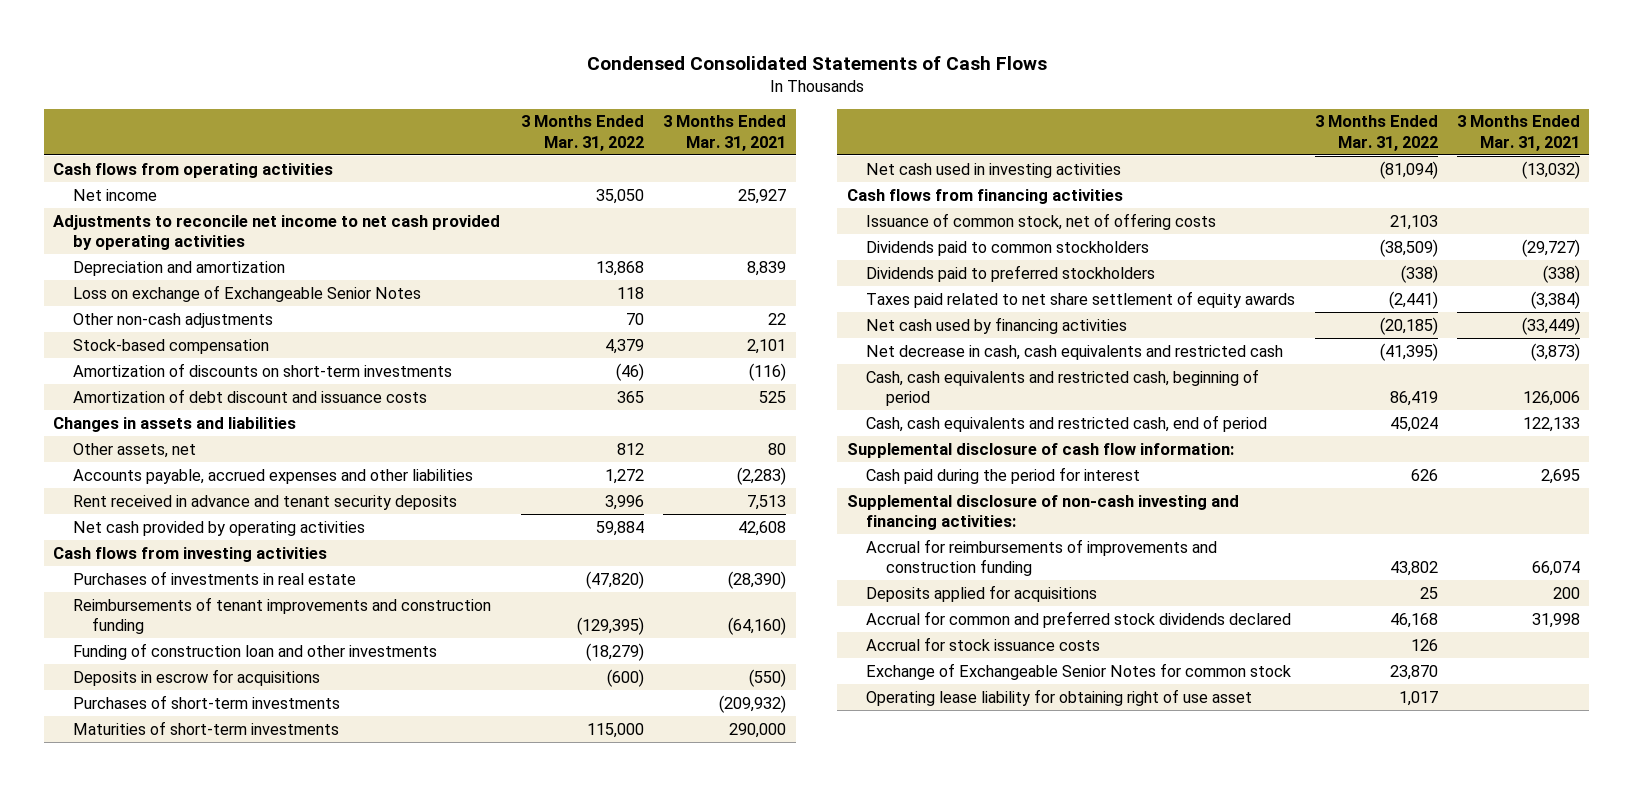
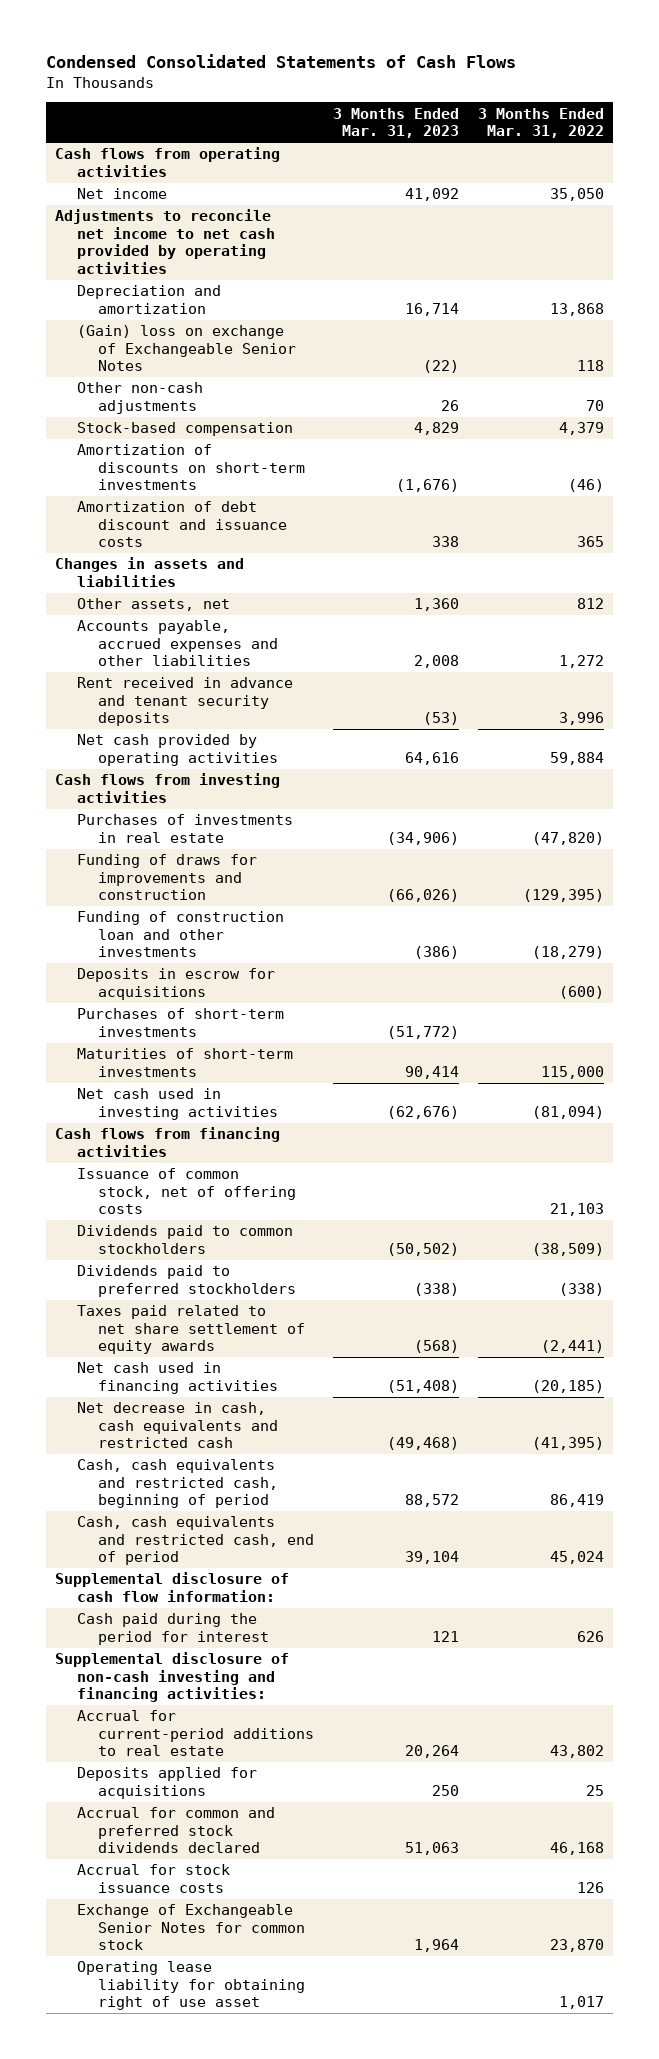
[663,115,787,151] 3 Months Ended Mar. 31, 2021 -> none
none -> [332,107,459,139] 3 Months Ended Mar. 31, 2023
[72,284,421,302] Loss on exchange of Exchangeable Senior Notes -> [76,325,297,372] (Gain) loss on exchange of Exchangeable Senior Notes
[72,596,491,635] Reimbursements of tenant improvements and construction funding -> [76,854,257,901] Funding of draws for improvements and construction
[866,316,1128,334] Net cash used by financing activities -> [76,1362,279,1394] Net cash used in financing activities
[866,538,1218,577] Accrual for reimbursements of improvements and construction funding -> [76,1710,315,1757] Accrual for current-period additions to real estate

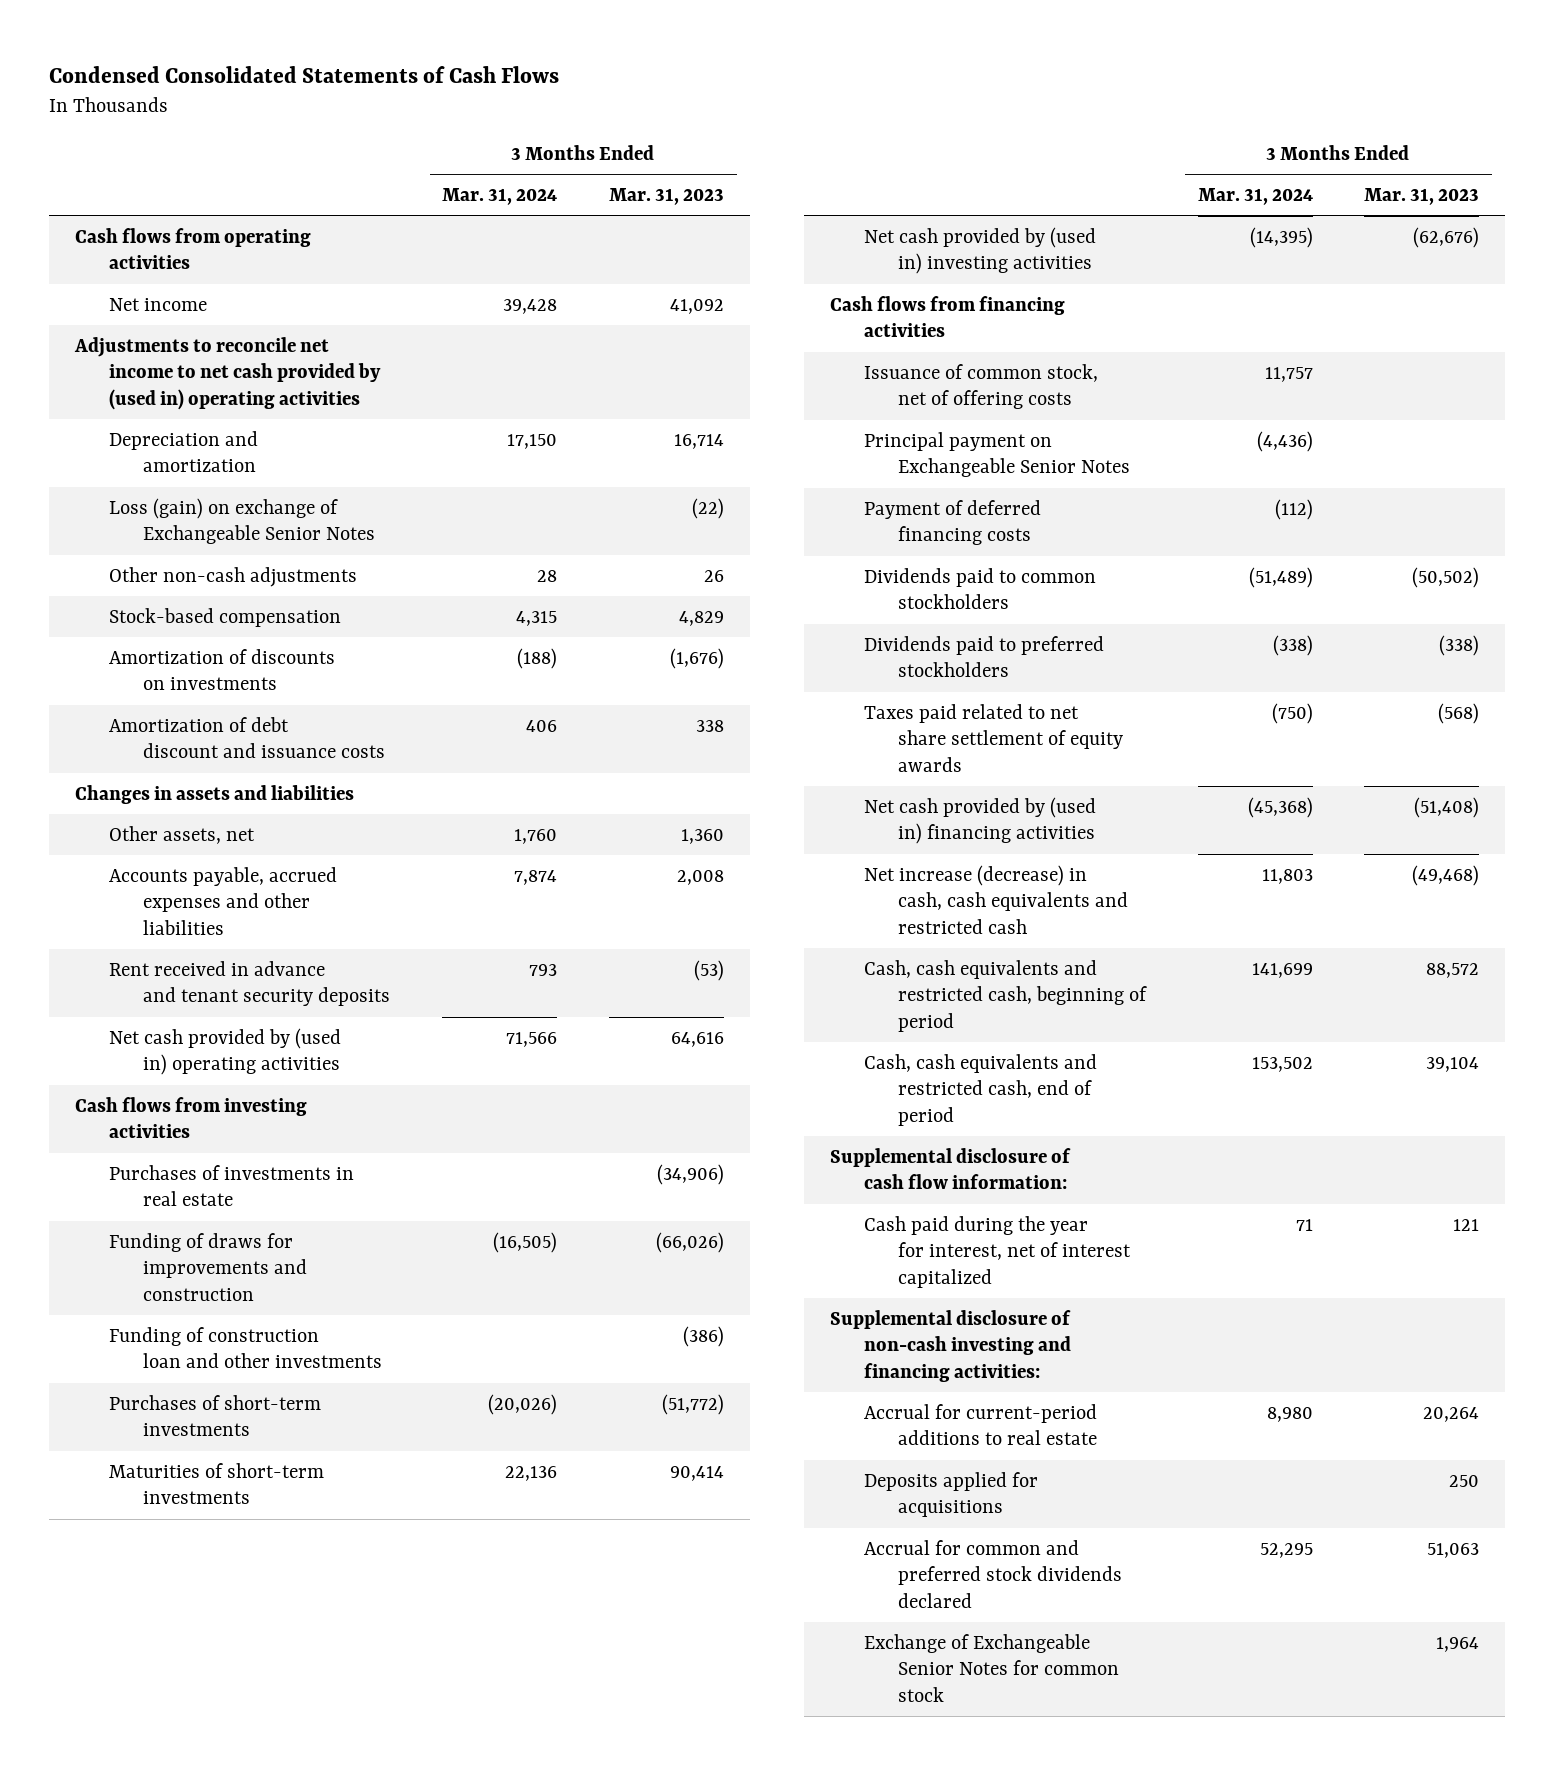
[477,107,604,139] 3 Months Ended Mar. 31, 2022 -> none
none -> [442,188,558,206] Mar. 31, 2024
[55,209,275,274] Adjustments to reconcile net income to net cash provided by operating activities -> [73,336,381,411] Adjustments to reconcile net income to net cash provided by (used in) operating activities
[76,325,297,372] (Gain) loss on exchange of Exchangeable Senior Notes -> [108,497,376,545] Loss (gain) on exchange of Exchangeable Senior Notes
[76,444,306,491] Amortization of discounts on short-term investments -> [108,648,335,691] Amortization of discounts on investments
[76,734,279,766] Net cash provided by operating activities -> [108,1027,341,1076] Net cash provided by (used in) operating activities
[76,968,275,1000] Deposits in escrow for acquisitions -> none
[76,1088,279,1120] Net cash used in investing activities -> [863,226,1096,275] Net cash provided by (used in) investing activities
none -> [863,431,1131,478] Principal payment on Exchangeable Senior Notes
none -> [863,499,1041,546] Payment of deferred financing costs
[76,1362,279,1394] Net cash used in financing activities -> [863,796,1096,845] Net cash provided by (used in) financing activities
[76,1402,279,1449] Net decrease in cash, cash equivalents and restricted cash -> [863,864,1129,935] Net increase (decrease) in cash, cash equivalents and restricted cash
[76,1613,270,1645] Cash paid during the period for interest -> [863,1215,1132,1289] Cash paid during the year for interest, net of interest capitalized
[76,1864,230,1893] Accrual for stock issuance costs -> none
[76,1961,306,2011] Operating lease liability for obtaining right of use asset -> none

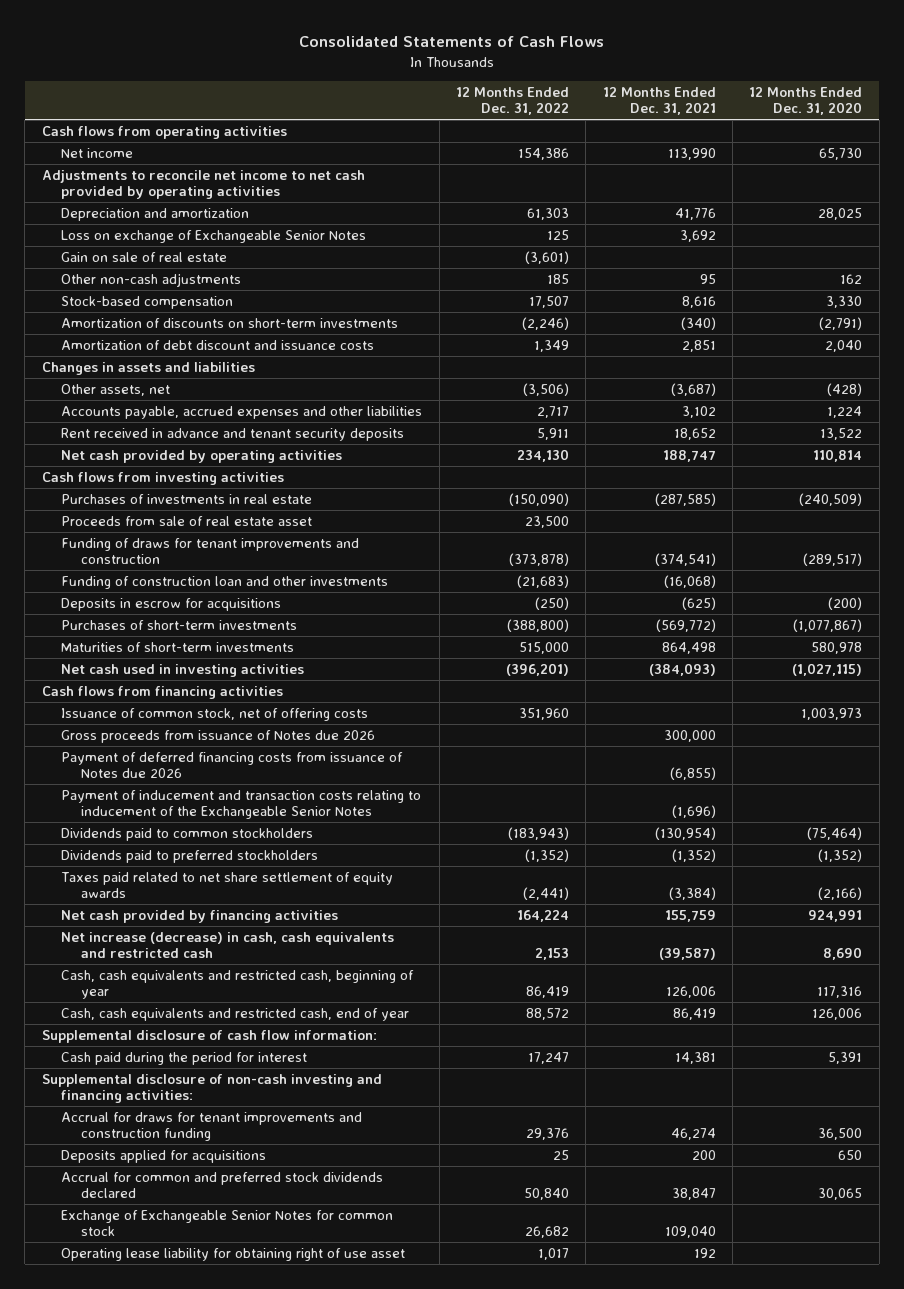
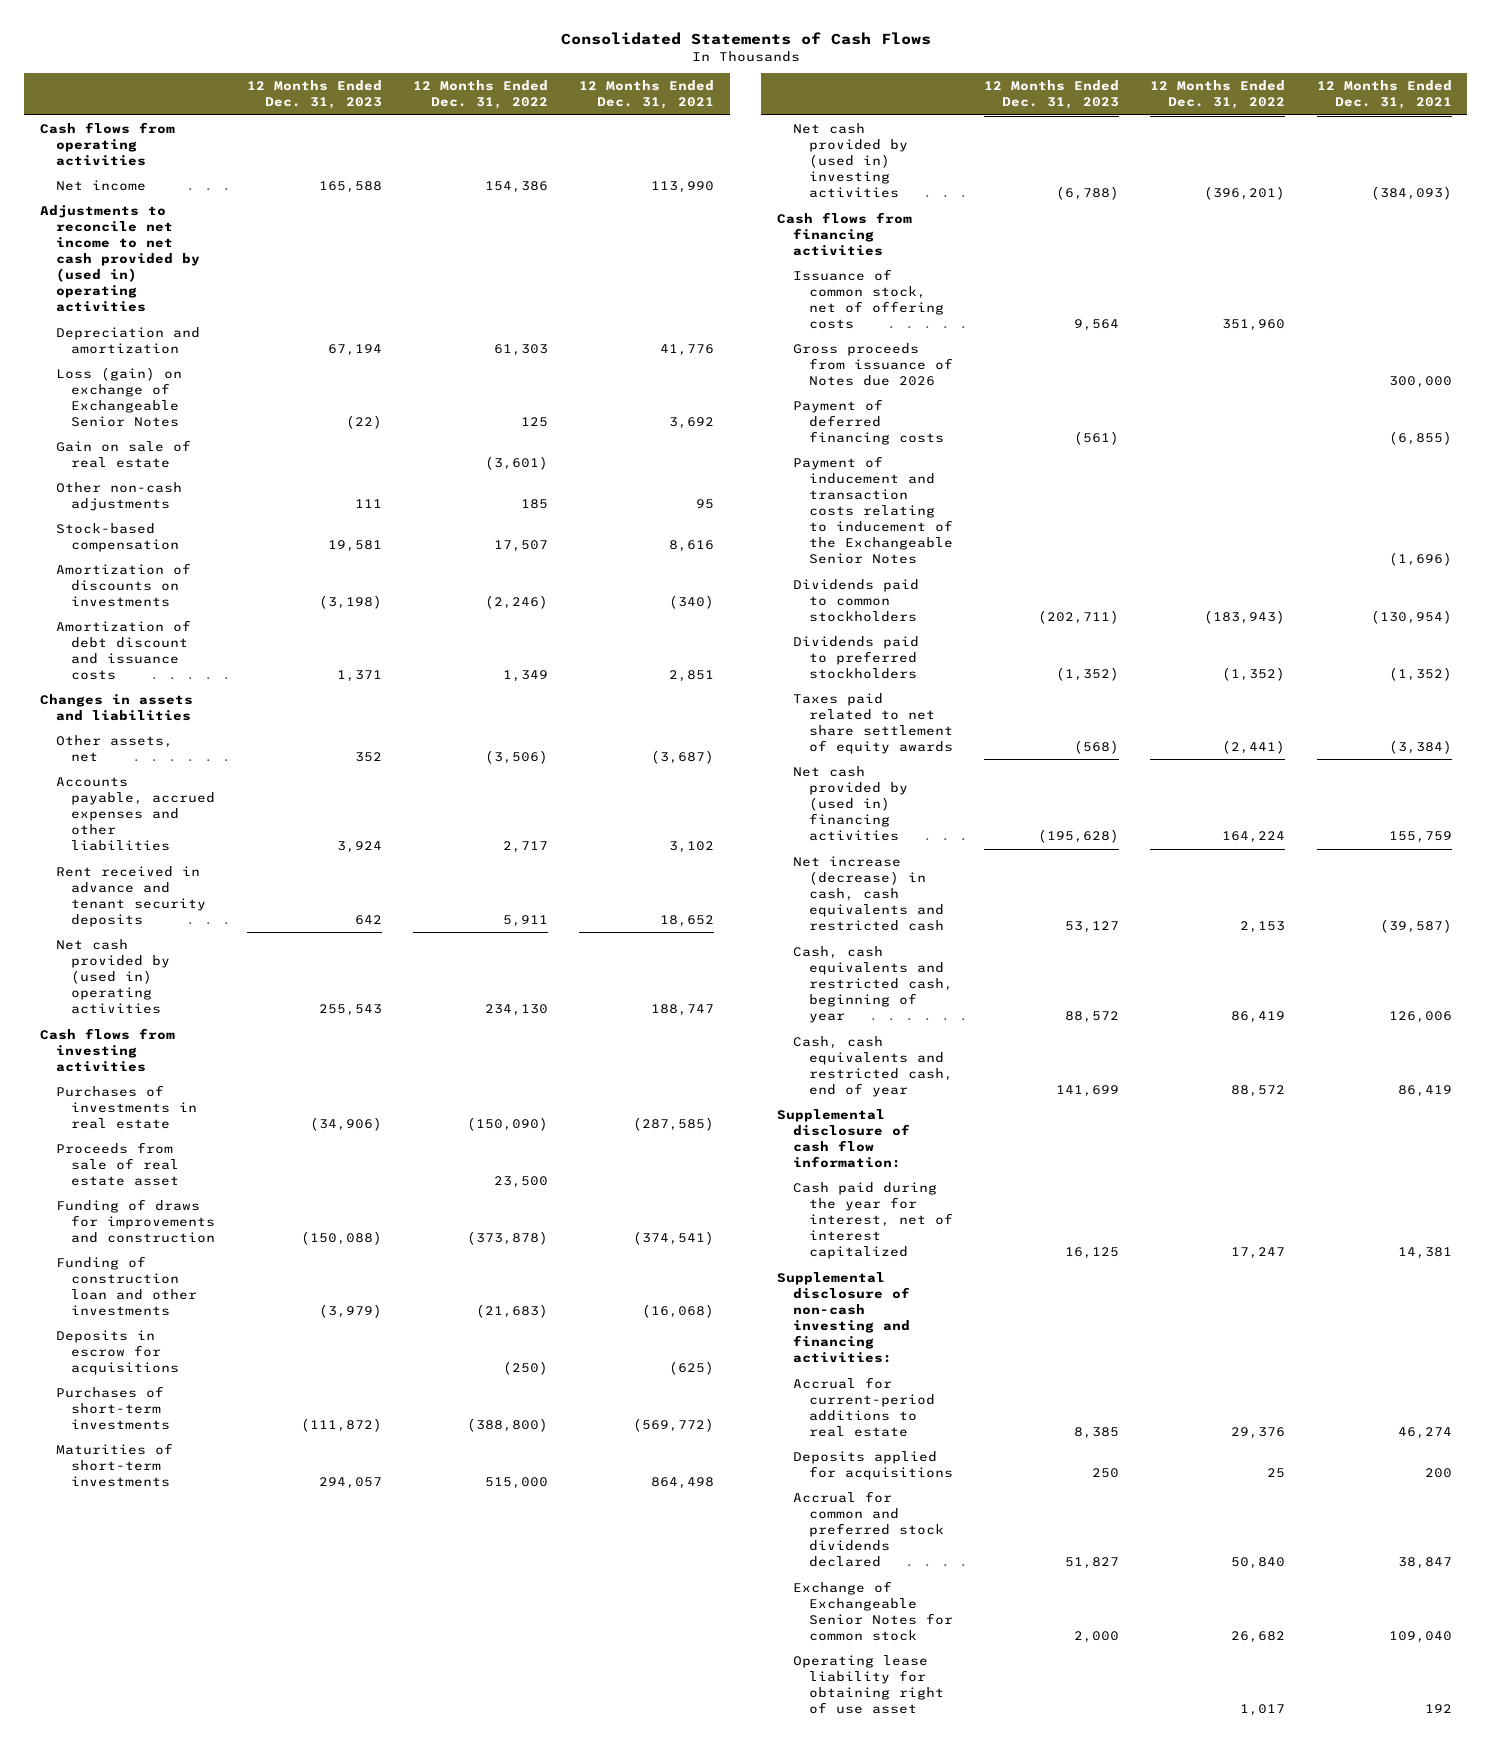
[749,86,863,116] 12 Months Ended Dec. 31, 2020 -> none
none -> [246,80,382,110] 12 Months Ended Dec. 31, 2023
[41,169,365,200] Adjustments to reconcile net income to net cash provided by operating activities -> [40,205,200,313] Adjustments to reconcile net income to net cash provided by (used in) operating activities
[61,229,367,243] Loss on exchange of Exchangeable Senior Notes -> [55,367,182,428] Loss (gain) on exchange of Exchangeable Senior Notes
[61,317,399,328] Amortization of discounts on short-term investments -> [55,563,191,608] Amortization of discounts on investments
[61,449,343,463] Net cash provided by operating activities -> [55,939,171,1015] Net cash provided by (used in) operating activities
[61,537,360,565] Funding of draws for tenant improvements and construction -> [55,1199,216,1244] Funding of draws for improvements and construction
[61,663,305,677] Net cash used in investing activities -> [792,123,908,199] Net cash provided by (used in) investing activities
[61,751,404,779] Payment of deferred financing costs from issuance of Notes due 2026 -> [792,399,944,446] Payment of deferred financing costs
[61,909,339,923] Net cash provided by financing activities -> [792,766,908,842] Net cash provided by (used in) financing activities
[61,1051,308,1065] Cash paid during the period for interest -> [792,1182,953,1260] Cash paid during the year for interest, net of interest capitalized
[61,1111,363,1142] Accrual for draws for tenant improvements and construction funding -> [792,1377,935,1438] Accrual for current-period additions to real estate

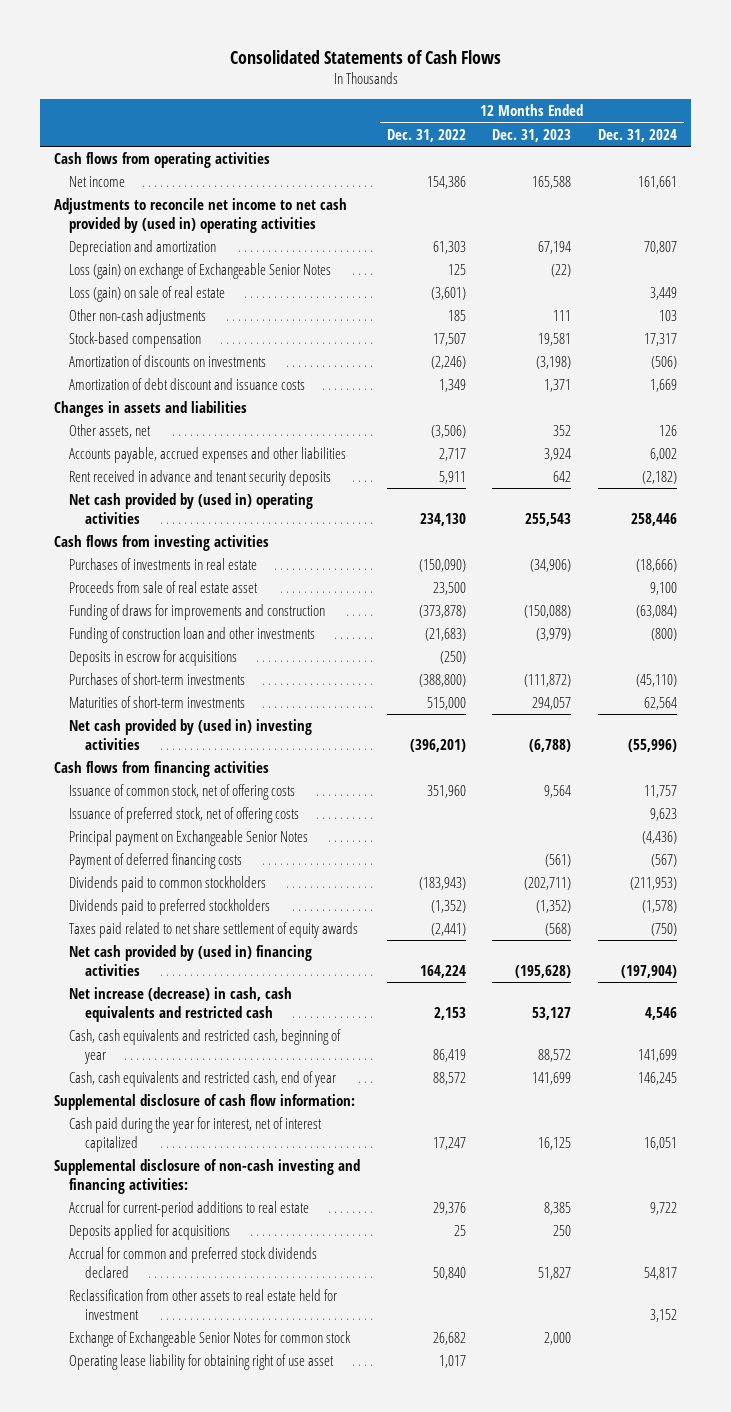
[579,80,715,110] 12 Months Ended Dec. 31, 2021 -> none
none -> [598,128,678,142] Dec. 31, 2024
[55,440,191,469] Gain on sale of real estate -> [69,286,226,303] Loss (gain) on sale of real estate
[792,343,953,387] Gross proceeds from issuance of Notes due 2026 -> none
none -> [69,807,300,824] Issuance of preferred stock, net of offering costs
none -> [69,830,309,847] Principal payment on Exchangeable Senior Notes
[792,456,953,565] Payment of inducement and transaction costs relating to inducement of the Exchangeable Senior Notes -> none
none -> [69,1289,338,1320] Reclassification from other assets to real estate held for investment

